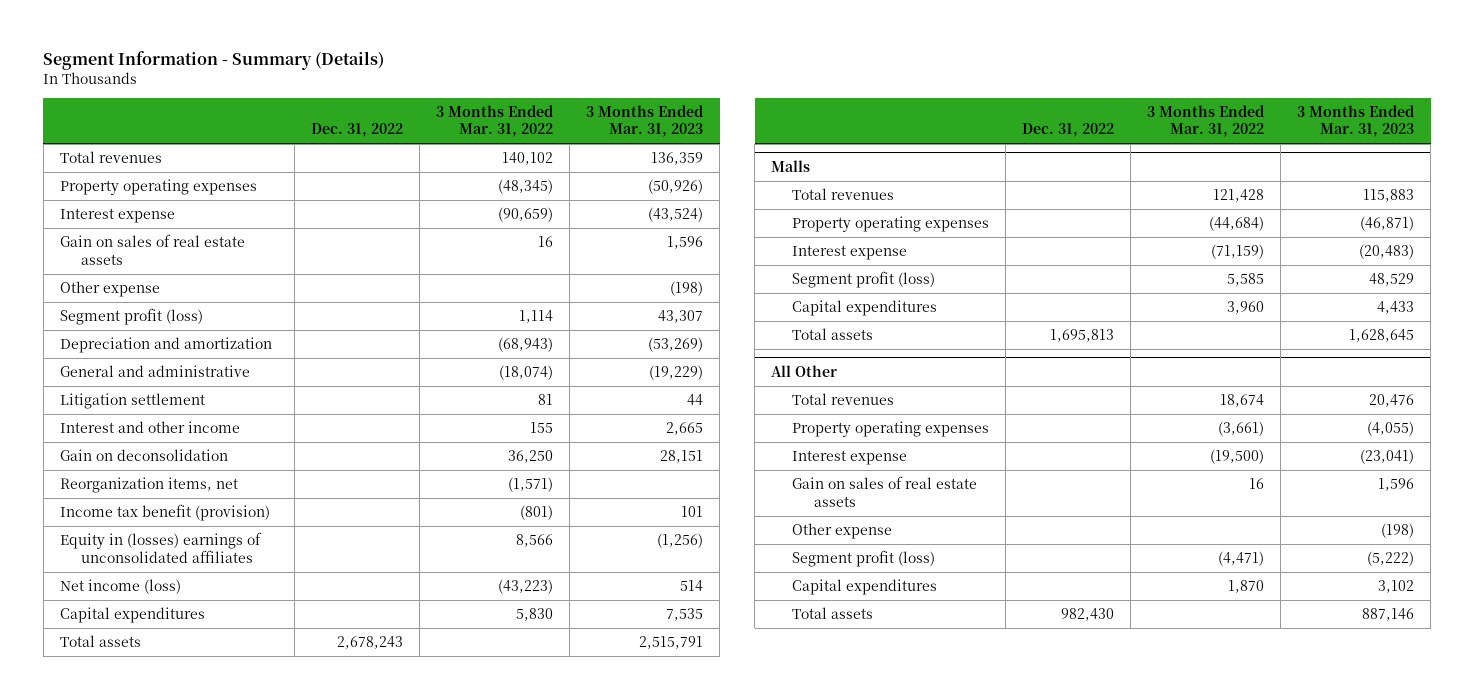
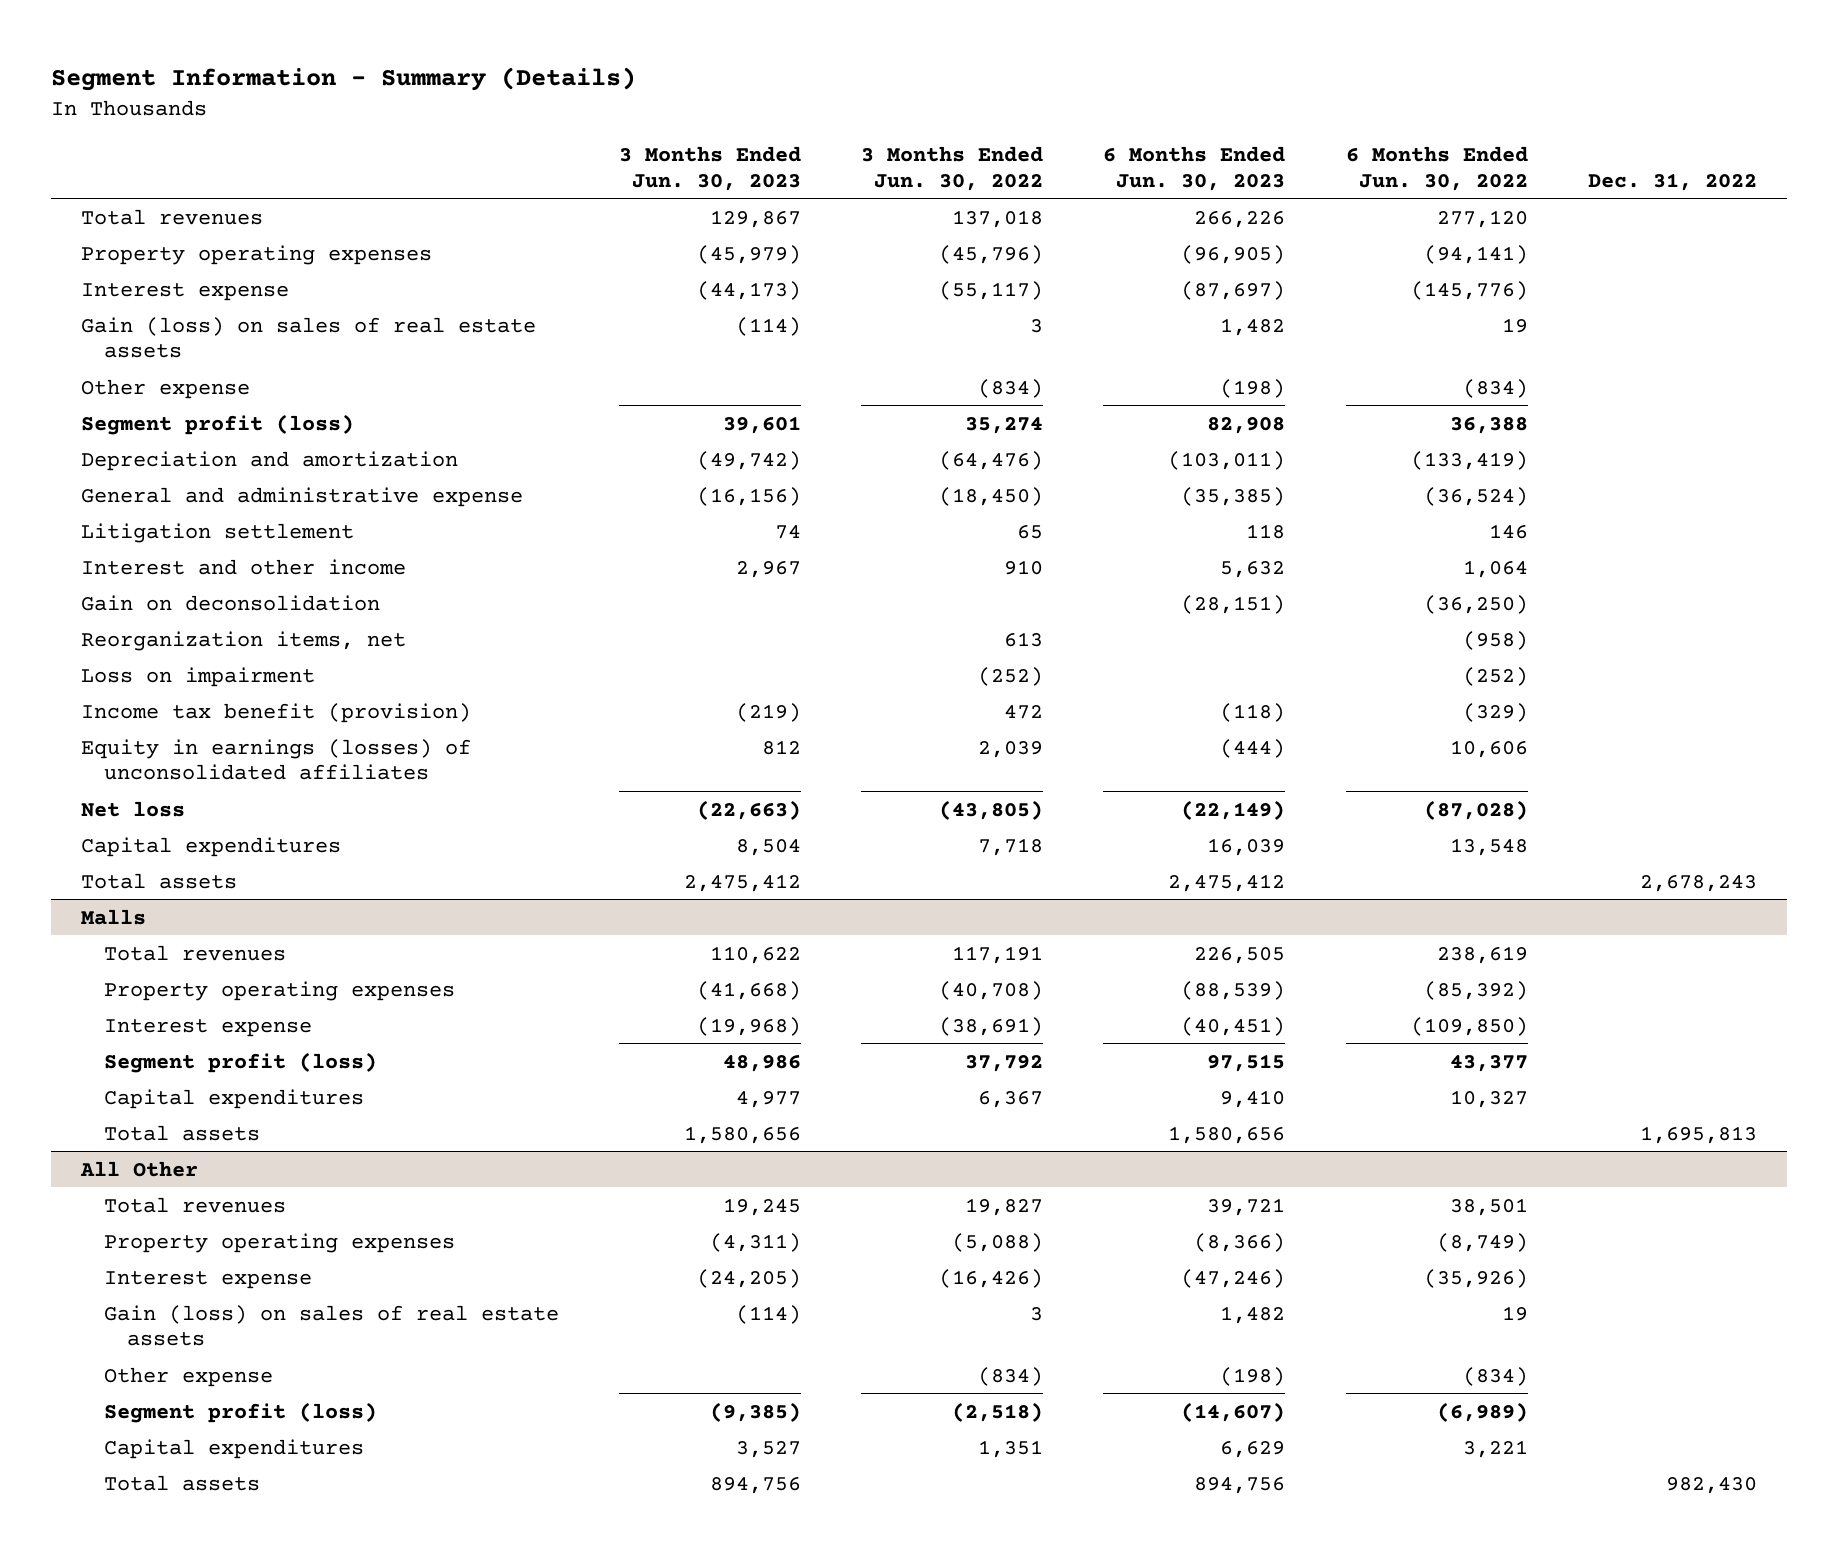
[436,104,554,138] 3 Months Ended Mar. 31, 2022 -> none
[586,104,704,138] 3 Months Ended Mar. 31, 2023 -> none
none -> [619,146,802,191] 3 Months Ended Jun. 30, 2023
none -> [861,146,1044,191] 3 Months Ended Jun. 30, 2022
none -> [1103,146,1286,191] 6 Months Ended Jun. 30, 2023
none -> [1345,146,1528,191] 6 Months Ended Jun. 30, 2022
[59,234,245,265] Gain on sales of real estate assets -> [80,316,536,358] Gain (loss) on sales of real estate assets
[59,365,250,378] General and administrative -> [80,486,523,507] General and administrative expense
none -> [80,666,315,687] Loss on impairment
[59,532,262,563] Equity in (losses) earnings of unconsolidated affiliates -> [80,738,471,780] Equity in earnings (losses) of unconsolidated affiliates
[59,579,181,595] Net income (loss) -> [80,800,185,817] Net loss
[792,476,978,507] Gain on sales of real estate assets -> [103,1304,559,1346] Gain (loss) on sales of real estate assets

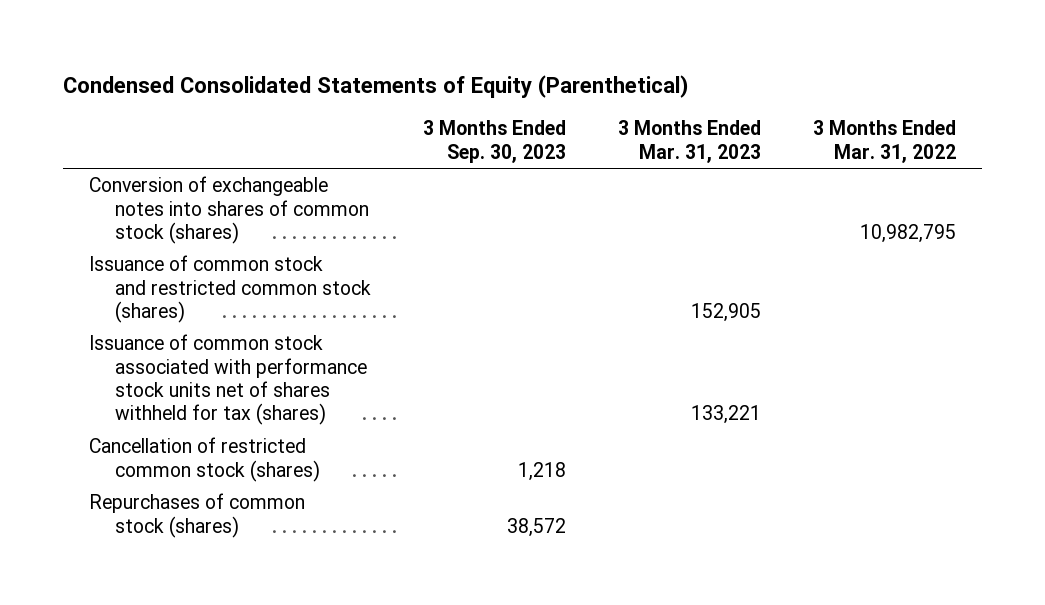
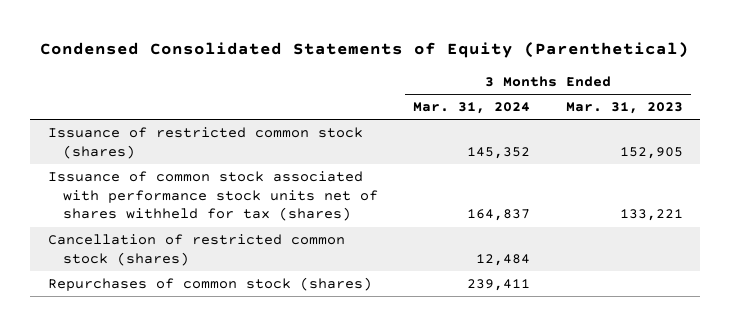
[423,120,567,163] 3 Months Ended Sep. 30, 2023 -> none
[813,120,957,163] 3 Months Ended Mar. 31, 2022 -> none
none -> [413,102,531,115] Mar. 31, 2024
[88,176,369,244] Conversion of exchangeable notes into shares of common stock (shares) -> none
[88,255,371,323] Issuance of common stock and restricted common stock (shares) -> [47,127,363,159] Issuance of restricted common stock (shares)

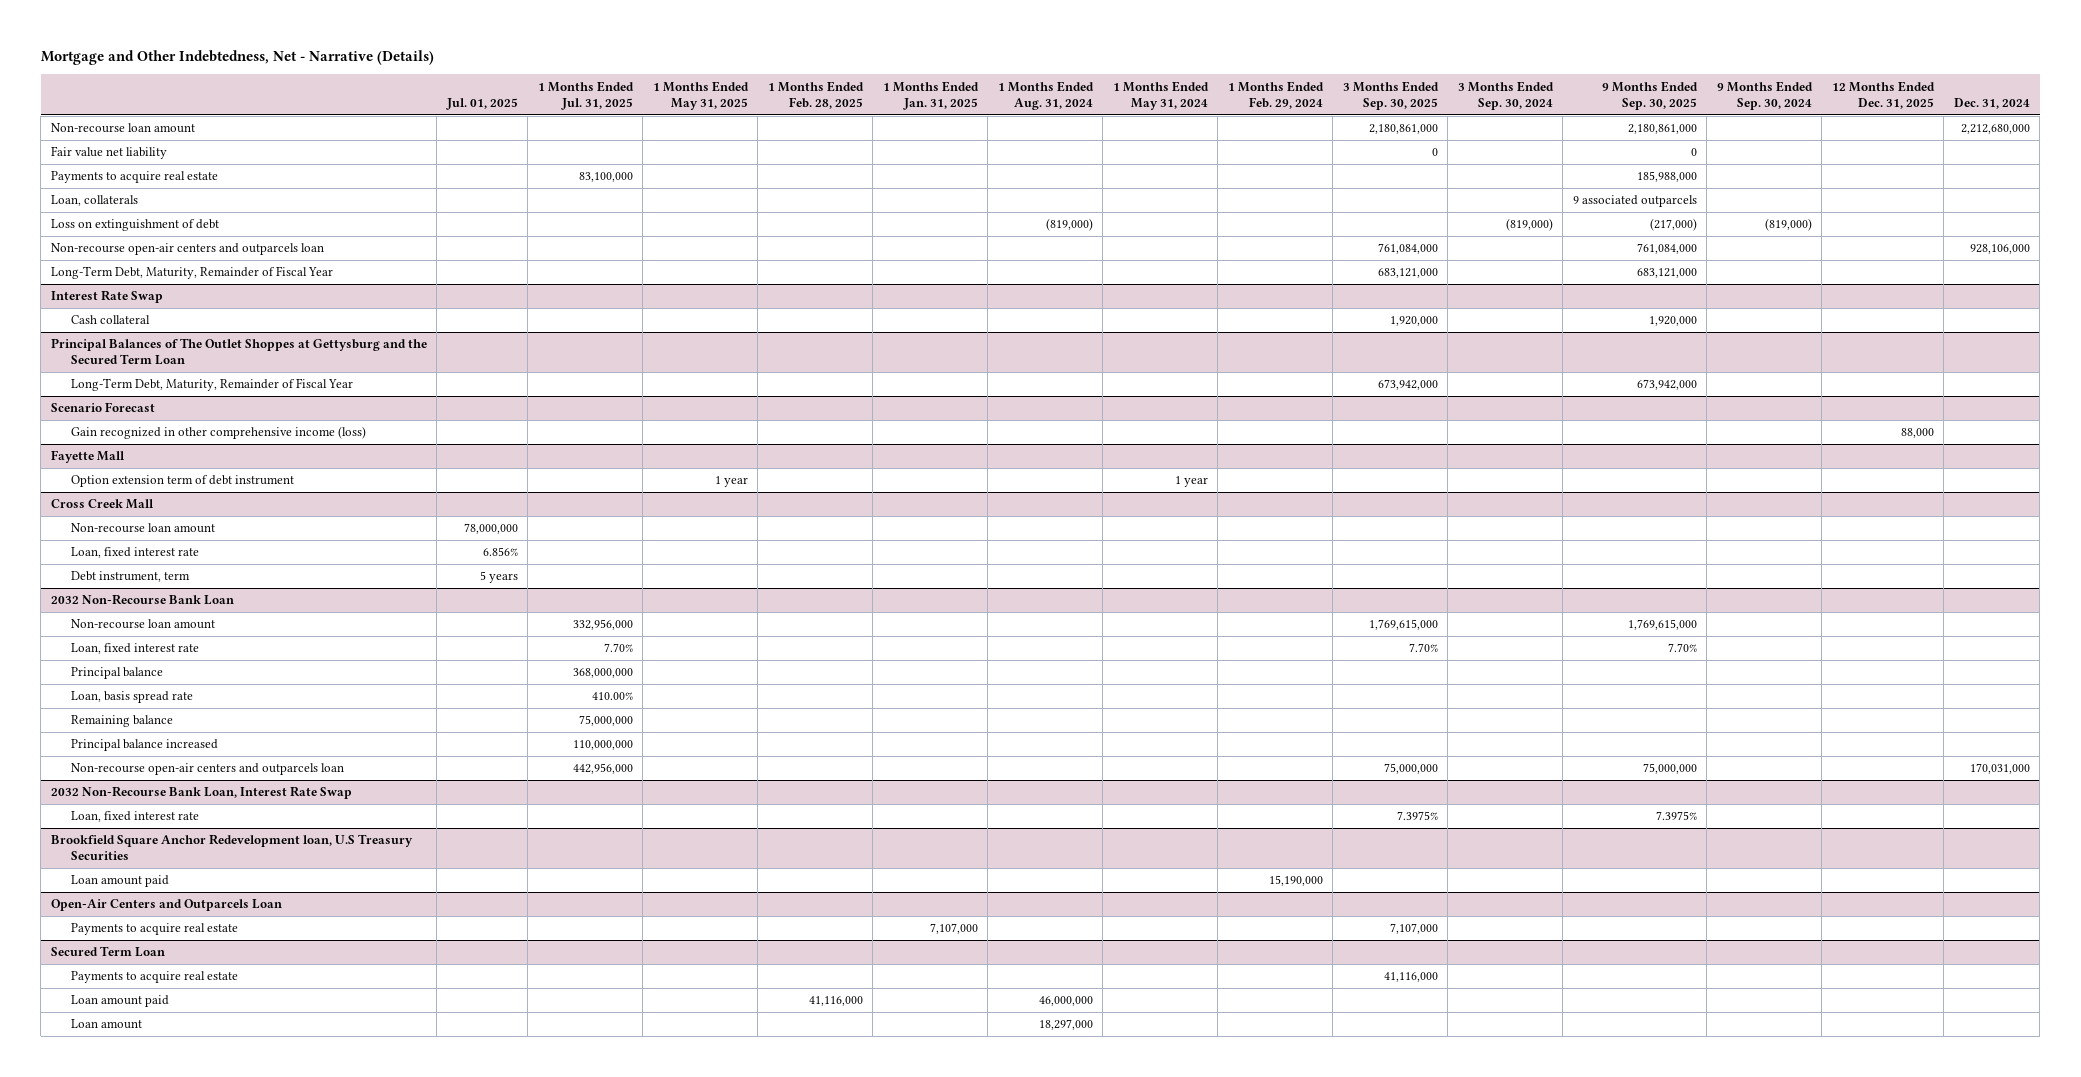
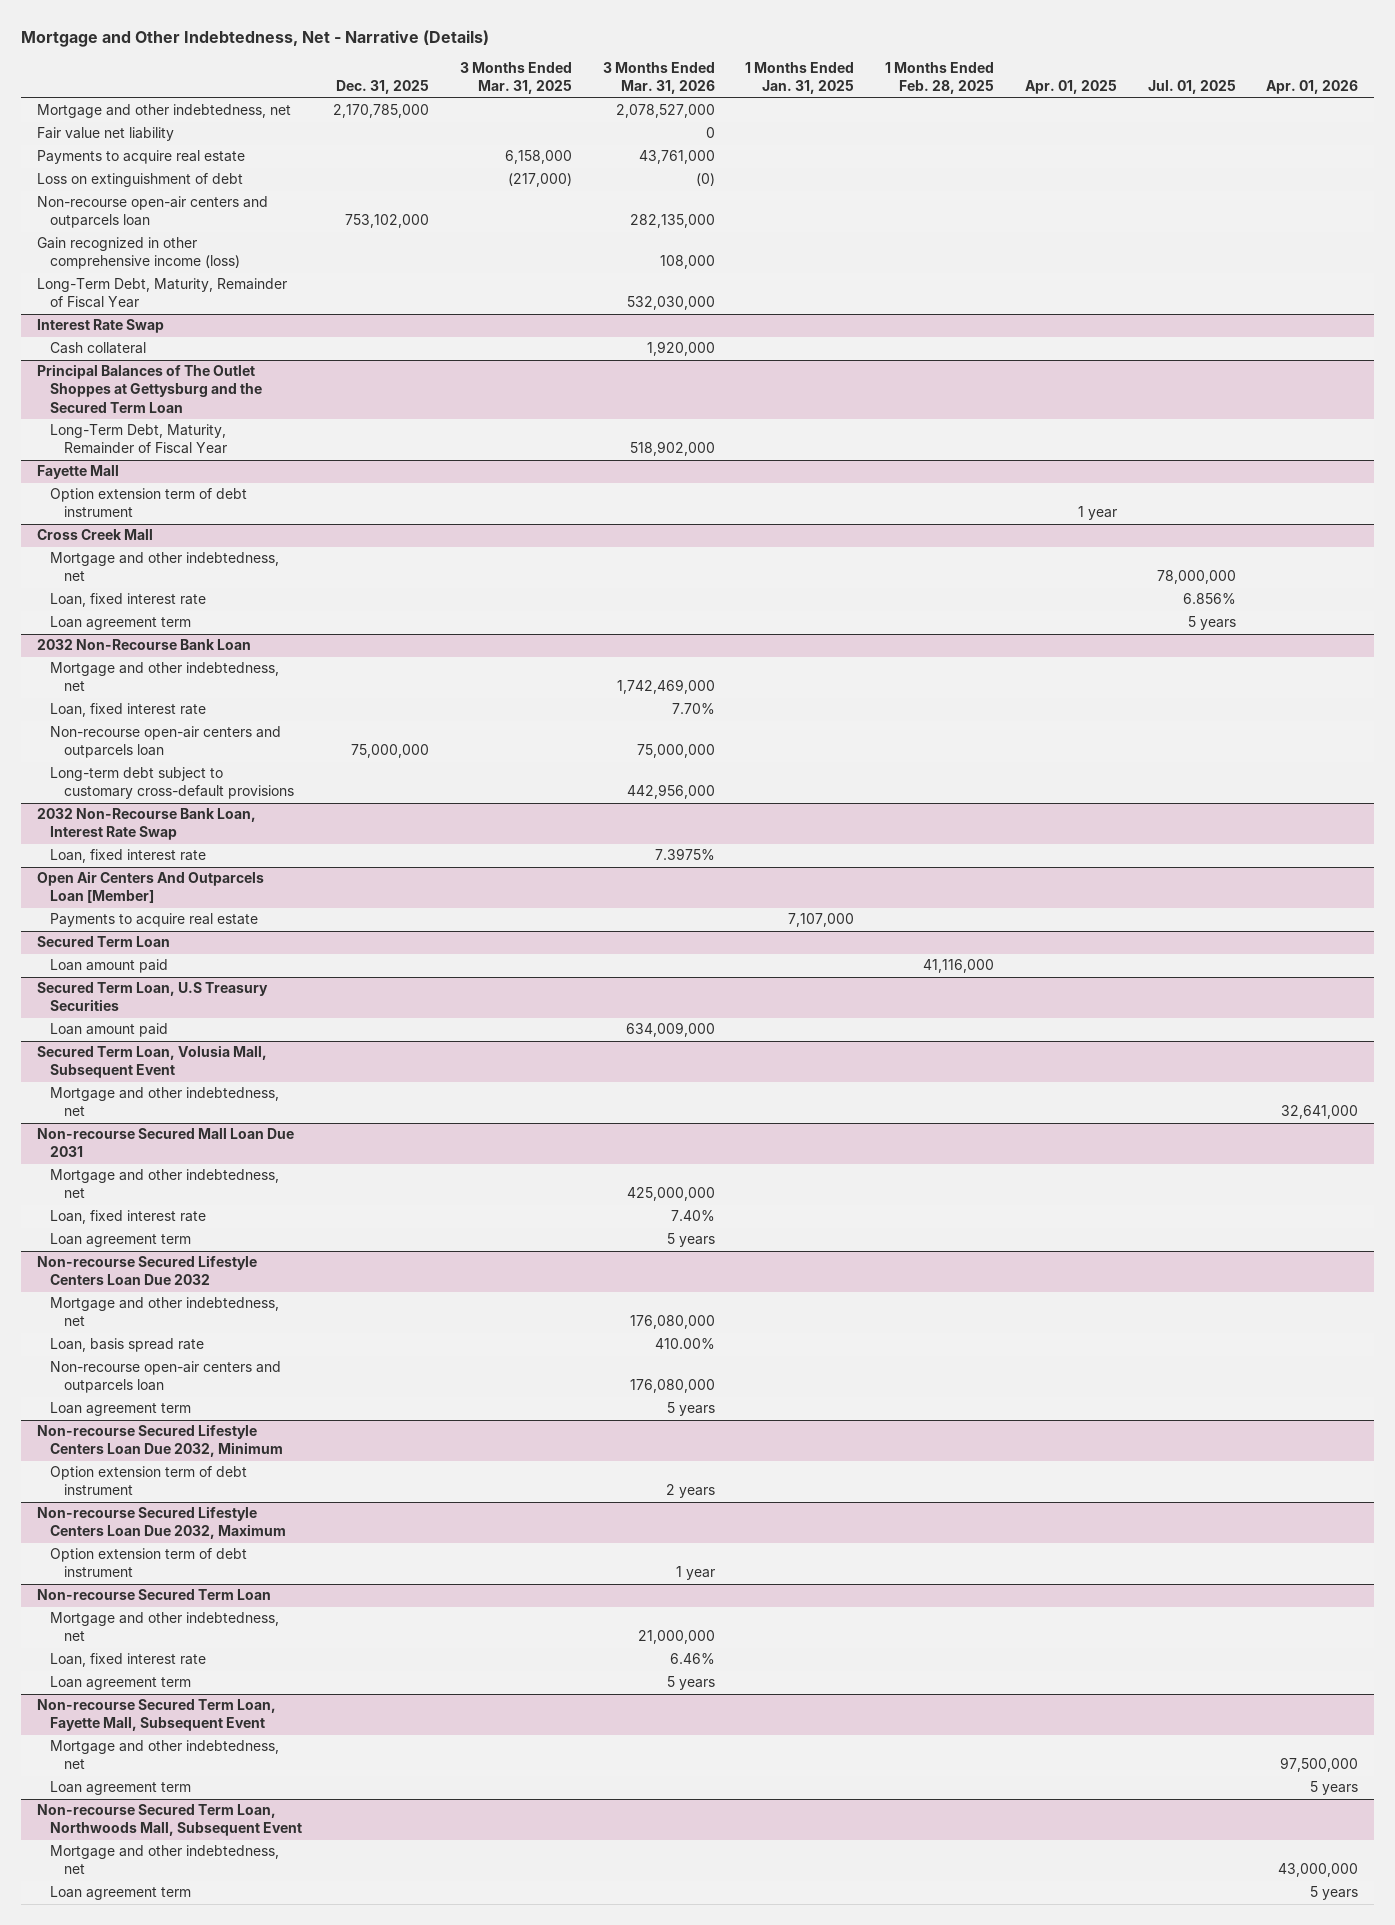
[537,80,634,110] 1 Months Ended Jul. 31, 2025 -> none
[652,80,749,110] 1 Months Ended May 31, 2025 -> none
[997,80,1094,110] 1 Months Ended Aug. 31, 2024 -> none
[1112,80,1209,110] 1 Months Ended May 31, 2024 -> none
[1227,80,1324,109] 1 Months Ended Feb. 29, 2024 -> none
[1342,80,1439,110] 3 Months Ended Sep. 30, 2025 -> none
[1457,80,1554,110] 3 Months Ended Sep. 30, 2024 -> none
[1601,80,1698,110] 9 Months Ended Sep. 30, 2025 -> none
[1716,80,1813,110] 9 Months Ended Sep. 30, 2024 -> none
[1831,80,1935,109] 12 Months Ended Dec. 31, 2025 -> none
[1953,97,2030,109] Dec. 31, 2024 -> none
none -> [336,80,430,95] Dec. 31, 2025
none -> [459,62,572,95] 3 Months Ended Mar. 31, 2025
none -> [602,62,715,95] 3 Months Ended Mar. 31, 2026
none -> [1024,80,1117,95] Apr. 01, 2025
none -> [1266,80,1359,95] Apr. 01, 2026
[50,123,195,134] Non-recourse loan amount -> [36,104,291,119] Mortgage and other indebtedness, net
[50,195,138,207] Loan, collaterals -> none
none -> [36,237,241,270] Gain recognized in other comprehensive income (loss)
[50,402,155,413] Scenario Forecast -> none
[71,426,367,440] Gain recognized in other comprehensive income (loss) -> none
[71,523,216,534] Non-recourse loan amount -> [50,552,280,582] Mortgage and other indebtedness, net
[71,571,191,583] Debt instrument, term -> [50,616,192,631] Loan agreement term
[71,619,216,630] Non-recourse loan amount -> [50,662,280,692] Mortgage and other indebtedness, net
[71,667,164,680] Principal balance -> none
[71,691,194,704] Loan, basis spread rate -> none
[71,715,174,728] Remaining balance -> none
[71,739,219,752] Principal balance increased -> none
none -> [50,767,295,800] Long-term debt subject to customary cross-default provisions
[50,834,413,861] Brookfield Square Anchor Redevelopment loan, U.S Treasury Securities -> none
[71,875,170,888] Loan amount paid -> none
[50,899,282,912] Open-Air Centers and Outparcels Loan -> [36,871,264,904] Open Air Centers And Outparcels Loan [Member]
[71,971,239,984] Payments to acquire real estate -> none
[71,1019,143,1030] Loan amount -> none
none -> [36,982,268,1012] Secured Term Loan, U.S Treasury Securities
none -> [50,1023,169,1038] Loan amount paid
none -> [36,1045,267,1079] Secured Term Loan, Volusia Mall, Subsequent Event
none -> [50,1087,280,1117] Mortgage and other indebtedness, net
none -> [36,1128,294,1158] Non-recourse Secured Mall Loan Due 2031
none -> [50,1169,280,1199] Mortgage and other indebtedness, net
none -> [50,1210,207,1225] Loan, fixed interest rate
none -> [50,1233,192,1248] Loan agreement term
none -> [36,1255,257,1286] Non-recourse Secured Lifestyle Centers Loan Due 2032
none -> [50,1297,280,1327] Mortgage and other indebtedness, net
none -> [50,1338,205,1353] Loan, basis spread rate
none -> [50,1361,282,1394] Non-recourse open-air centers and outparcels loan
none -> [50,1402,192,1417] Loan agreement term
none -> [36,1424,284,1458] Non-recourse Secured Lifestyle Centers Loan Due 2032, Minimum
none -> [50,1466,248,1496] Option extension term of debt instrument
none -> [36,1506,287,1540] Non-recourse Secured Lifestyle Centers Loan Due 2032, Maximum
none -> [50,1548,248,1578] Option extension term of debt instrument
none -> [36,1589,271,1601] Non-recourse Secured Term Loan
none -> [50,1612,280,1642] Mortgage and other indebtedness, net
none -> [50,1653,207,1668] Loan, fixed interest rate
none -> [50,1676,192,1691] Loan agreement term
none -> [36,1699,276,1732] Non-recourse Secured Term Loan, Fayette Mall, Subsequent Event
none -> [50,1740,280,1770] Mortgage and other indebtedness, net
none -> [50,1781,192,1796] Loan agreement term
none -> [36,1804,303,1837] Non-recourse Secured Term Loan, Northwoods Mall, Subsequent Event
none -> [50,1845,280,1875] Mortgage and other indebtedness, net
none -> [50,1886,192,1901] Loan agreement term

